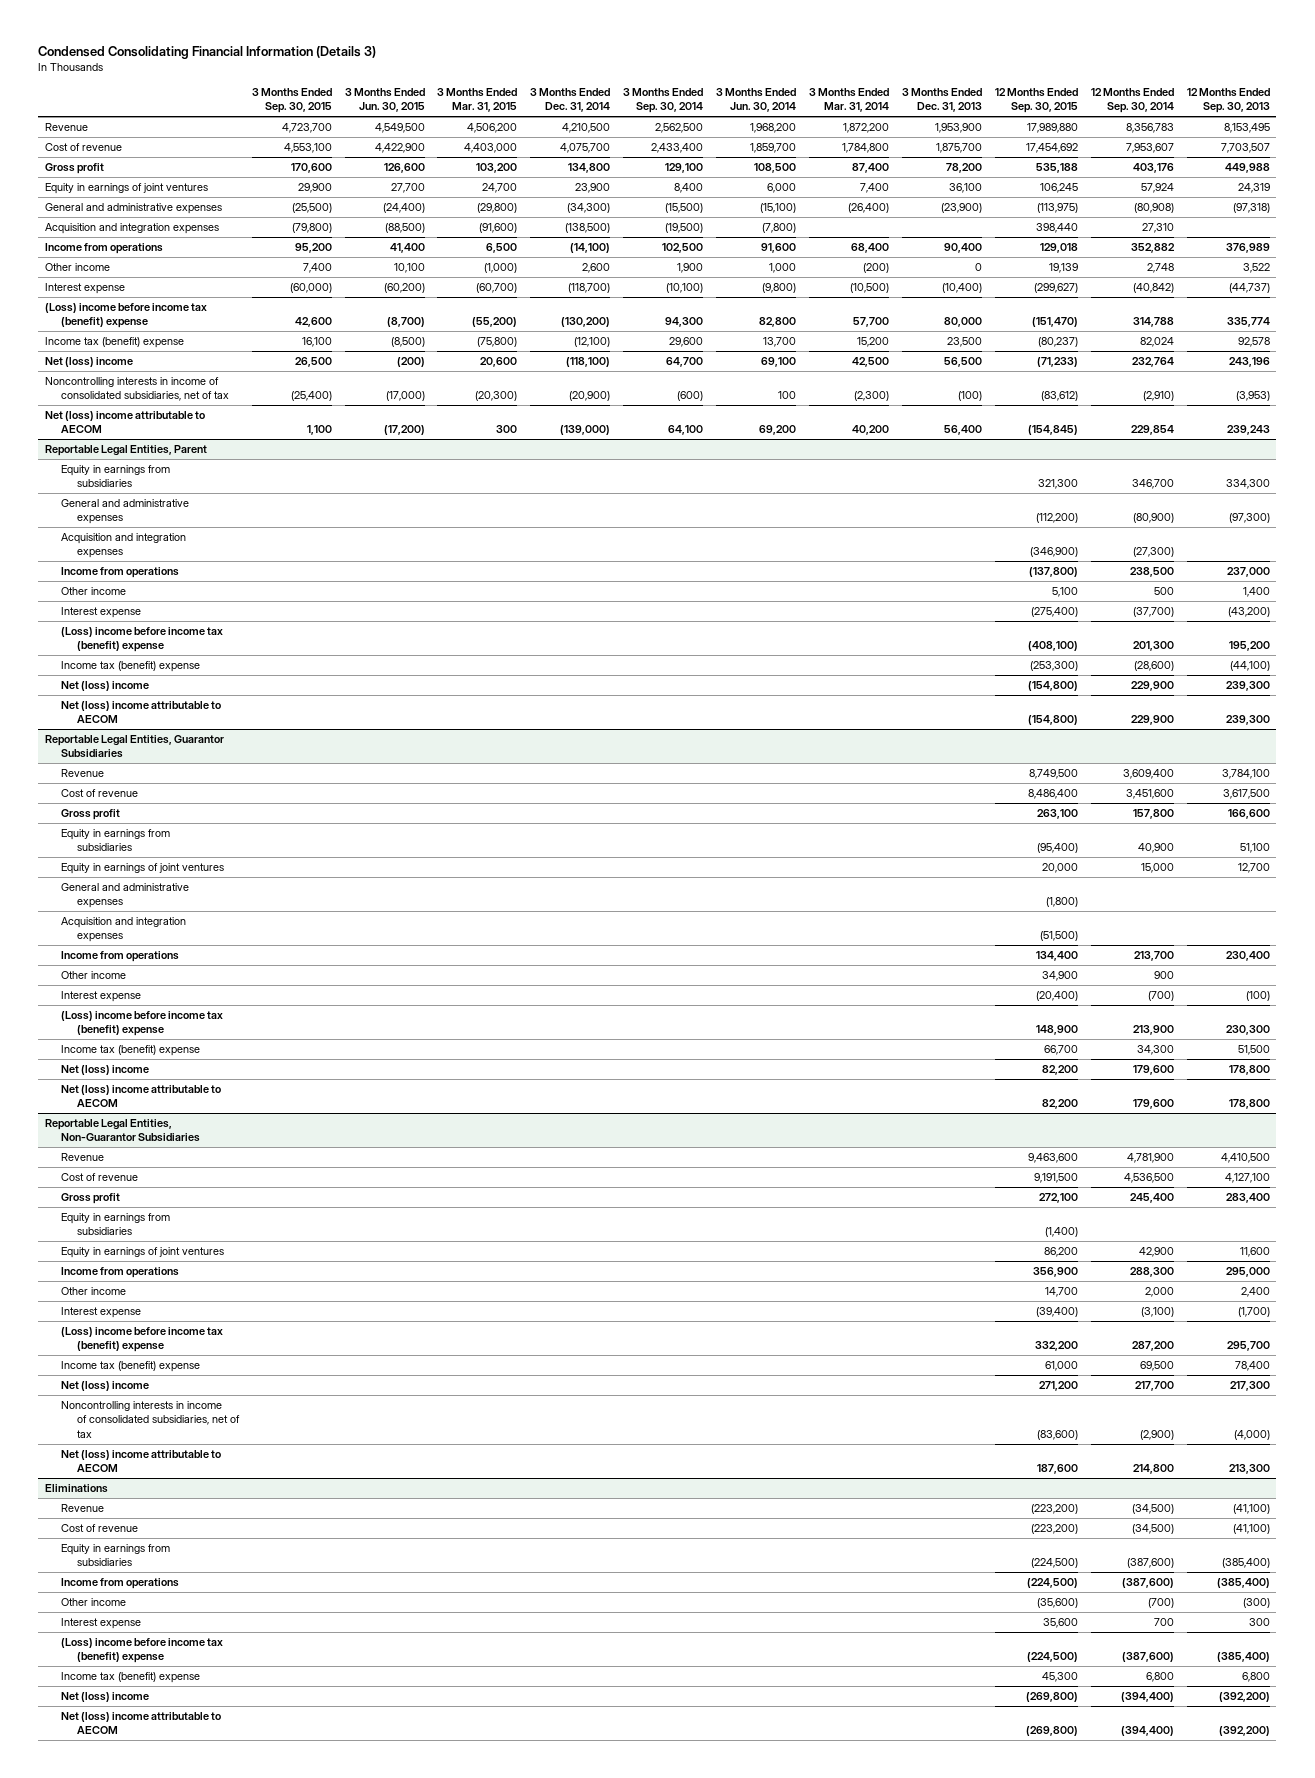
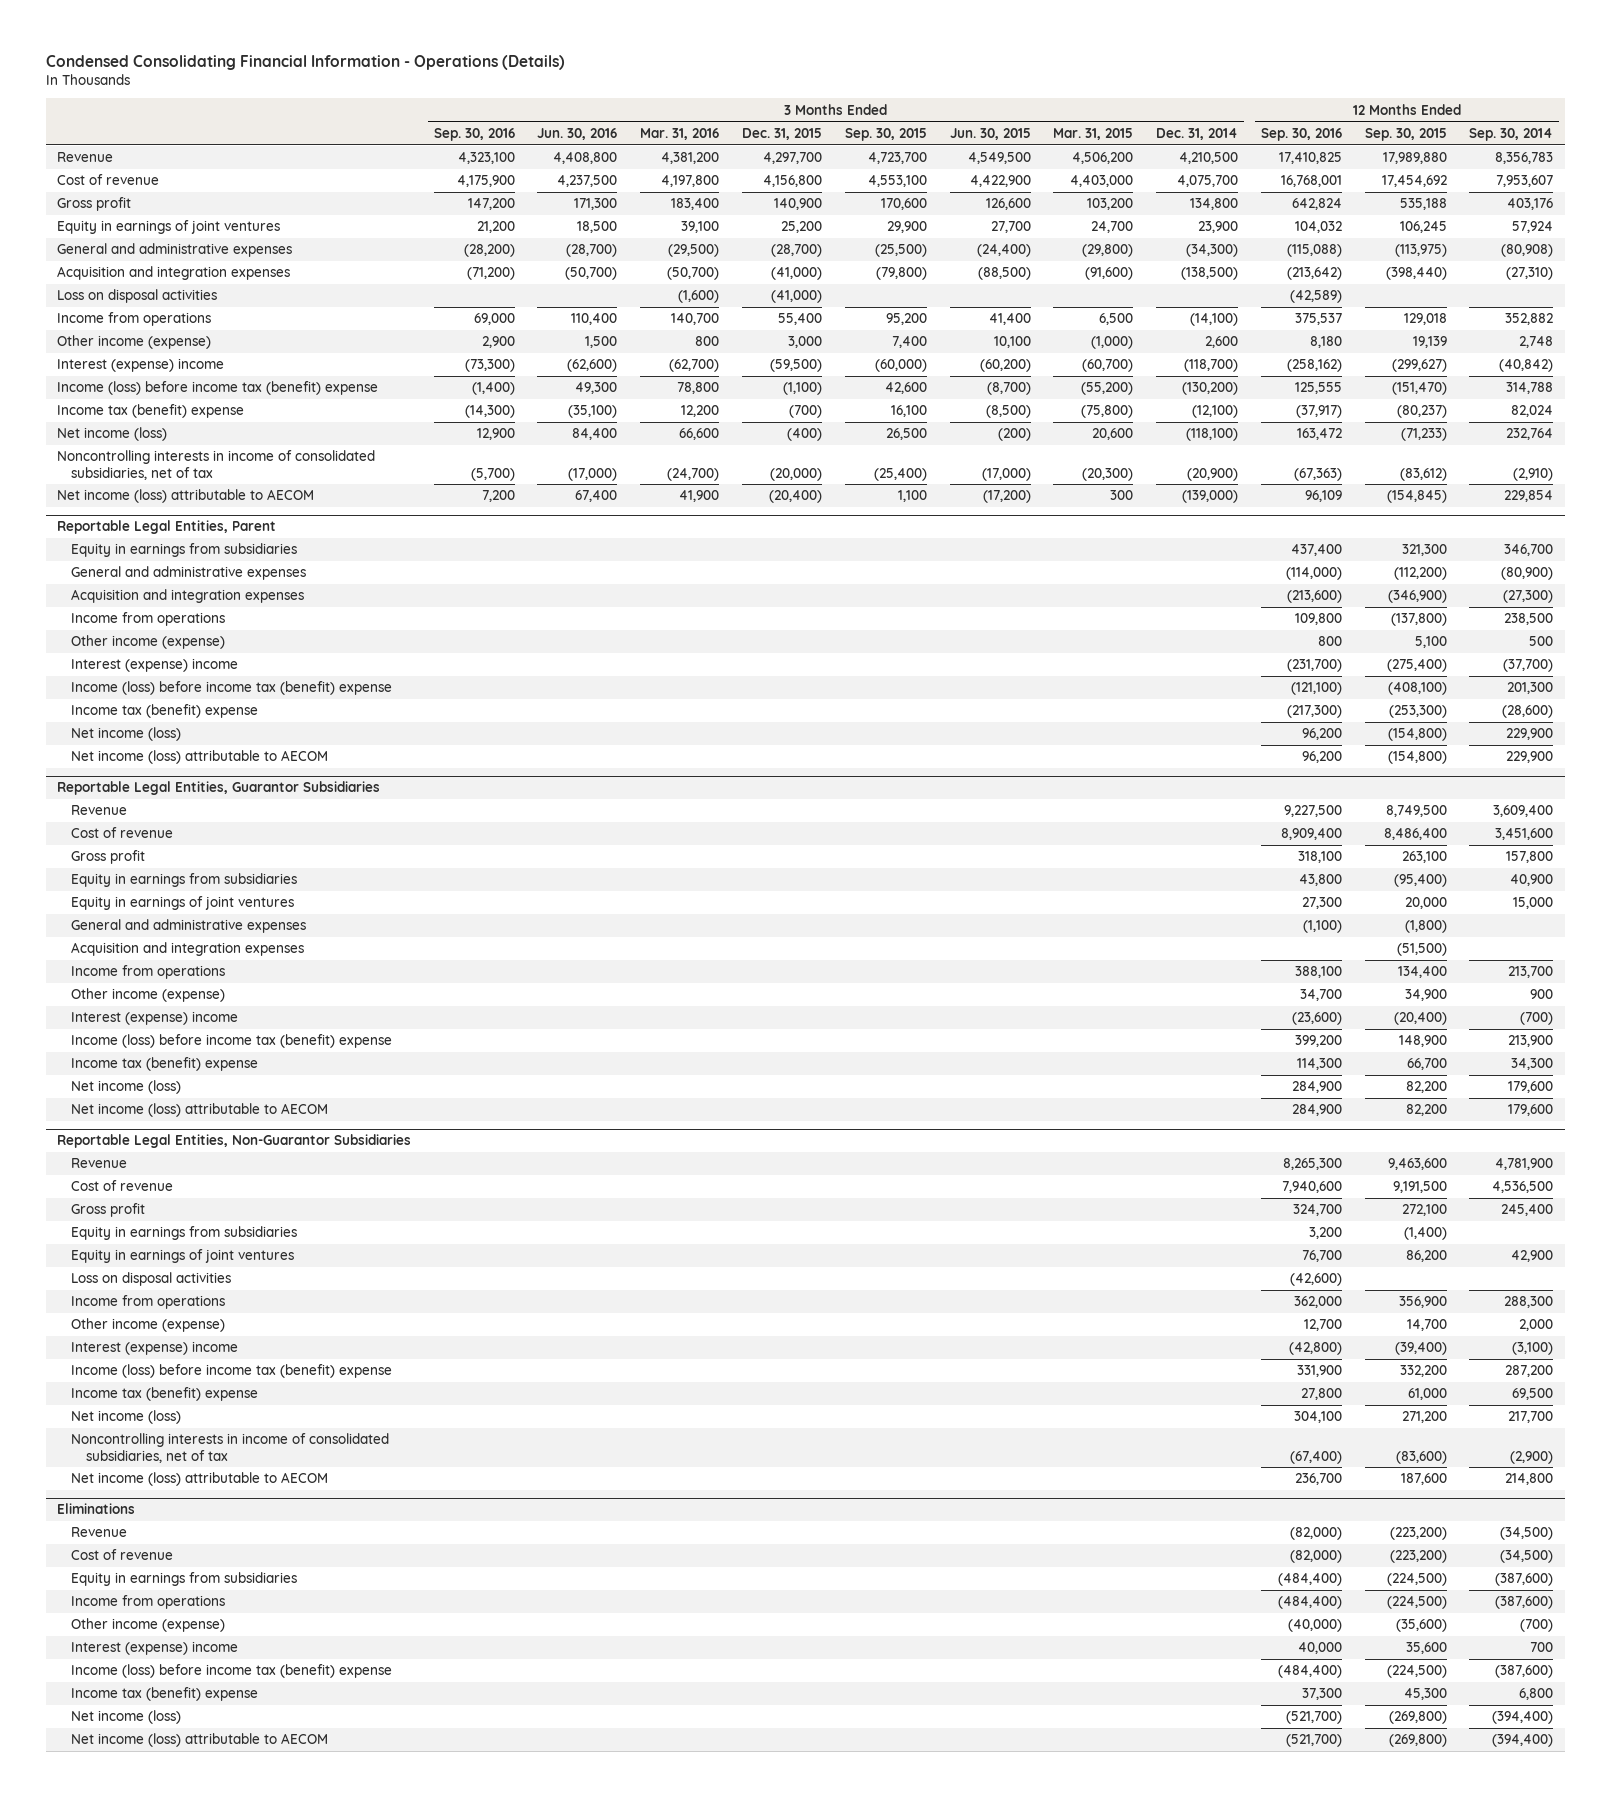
[38,45,377,59] Condensed Consolidating Financial Information (Details 3) -> [45,54,565,70] Condensed Consolidating Financial Information - Operations (Details)
[623,88,704,114] 3 Months Ended Sep. 30, 2014 -> none
[716,88,797,113] 3 Months Ended Jun. 30, 2014 -> none
[809,88,890,113] 3 Months Ended Mar. 31, 2014 -> none
[902,88,983,113] 3 Months Ended Dec. 31, 2013 -> none
[1186,88,1270,114] 12 Months Ended Sep. 30, 2013 -> none
none -> [433,127,515,141] Sep. 30, 2016
none -> [537,127,618,140] Jun. 30, 2016
none -> [640,127,720,140] Mar. 31, 2016
none -> [741,127,822,140] Dec. 31, 2015
none -> [1260,127,1342,141] Sep. 30, 2016
[1036,223,1079,234] 398,440 -> [1385,267,1447,281] (398,440)
[1141,223,1174,234] 27,310 -> [1506,267,1554,281] (27,310)
none -> [56,289,217,304] Loss on disposal activities
[44,263,110,272] Other income -> [56,335,211,350] Other income (expense)
[44,283,125,295] Interest expense -> [56,358,224,373] Interest (expense) income
[44,303,207,329] (Loss) income before income tax (benefit) expense -> [56,381,378,396] Income (loss) before income tax (benefit) expense
[44,357,133,368] Net (loss) income -> [56,427,167,442] Net income (loss)
[44,411,205,434] Net (loss) income attributable to AECOM -> [56,489,314,504] Net income (loss) attributable to AECOM
[60,587,126,596] Other income -> [71,635,226,650] Other income (expense)
[60,607,141,619] Interest expense -> [71,658,239,673] Interest (expense) income
[60,627,223,653] (Loss) income before income tax (benefit) expense -> [71,681,393,696] Income (loss) before income tax (benefit) expense
[60,681,149,692] Net (loss) income -> [71,727,182,742] Net income (loss)
[60,701,221,724] Net (loss) income attributable to AECOM -> [71,750,329,765] Net income (loss) attributable to AECOM
[60,971,126,980] Other income -> [71,988,226,1003] Other income (expense)
[60,991,141,1003] Interest expense -> [71,1011,239,1026] Interest (expense) income
[60,1011,223,1037] (Loss) income before income tax (benefit) expense -> [71,1034,393,1049] Income (loss) before income tax (benefit) expense
[60,1065,149,1076] Net (loss) income -> [71,1080,182,1095] Net income (loss)
[60,1085,221,1108] Net (loss) income attributable to AECOM -> [71,1103,329,1118] Net income (loss) attributable to AECOM
none -> [71,1272,232,1287] Loss on disposal activities
[60,1287,126,1296] Other income -> [71,1318,226,1333] Other income (expense)
[60,1307,141,1319] Interest expense -> [71,1341,239,1356] Interest (expense) income
[60,1327,223,1353] (Loss) income before income tax (benefit) expense -> [71,1364,393,1379] Income (loss) before income tax (benefit) expense
[60,1381,149,1392] Net (loss) income -> [71,1410,182,1425] Net income (loss)
[60,1450,221,1473] Net (loss) income attributable to AECOM -> [71,1472,329,1487] Net income (loss) attributable to AECOM
[60,1598,126,1607] Other income -> [71,1618,226,1633] Other income (expense)
[60,1618,141,1630] Interest expense -> [71,1641,239,1656] Interest (expense) income
[60,1638,223,1664] (Loss) income before income tax (benefit) expense -> [71,1664,393,1679] Income (loss) before income tax (benefit) expense
[60,1692,149,1703] Net (loss) income -> [71,1710,182,1725] Net income (loss)
[60,1712,221,1735] Net (loss) income attributable to AECOM -> [71,1733,329,1748] Net income (loss) attributable to AECOM

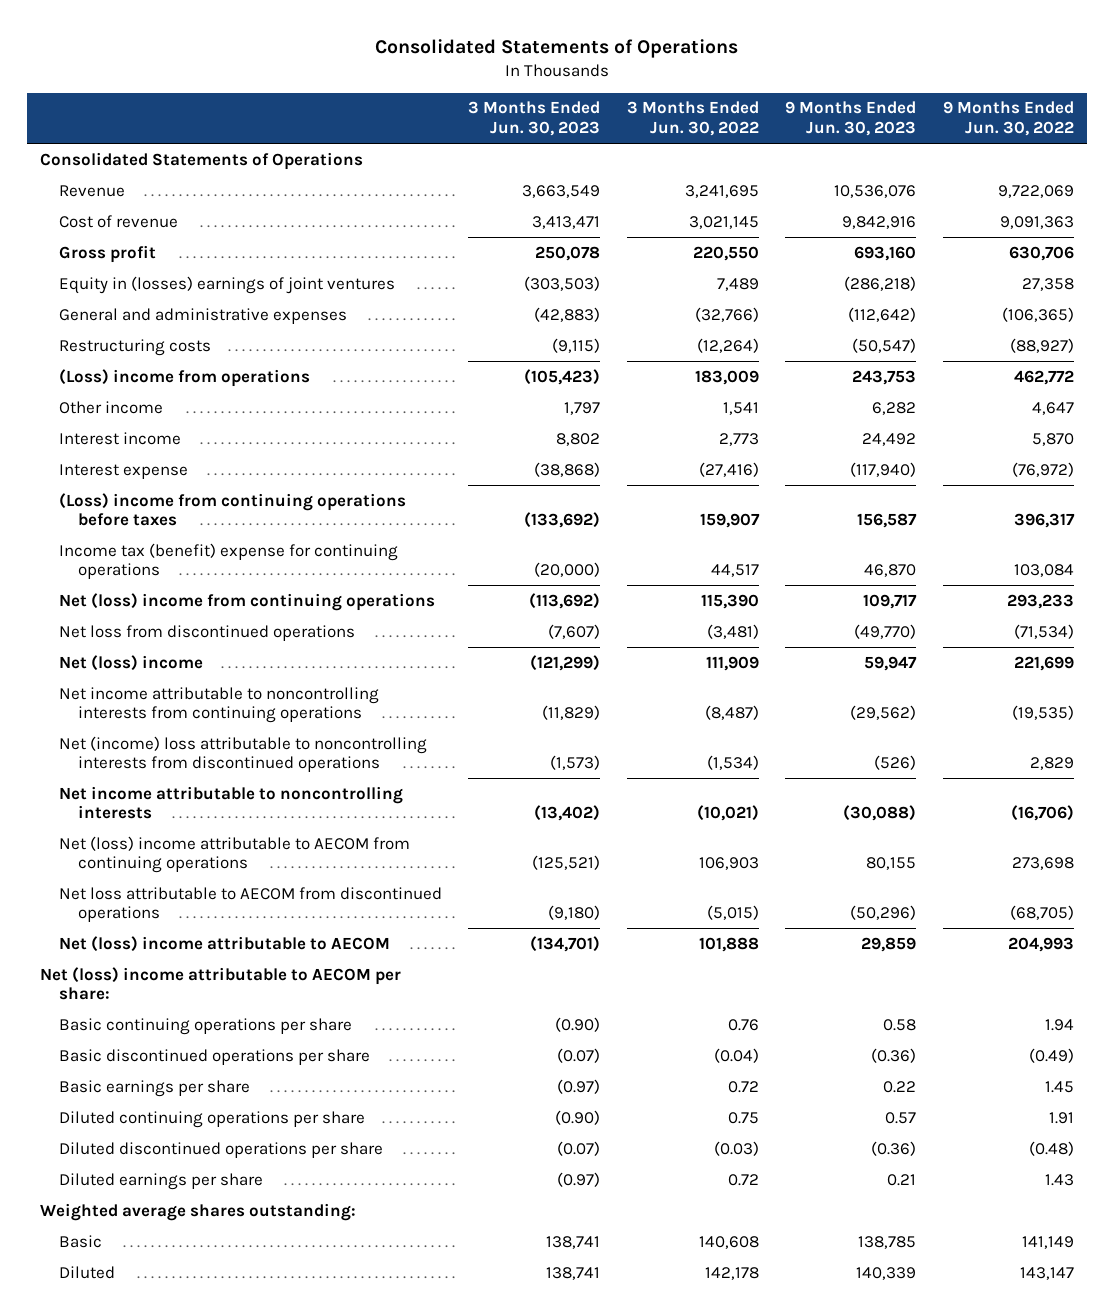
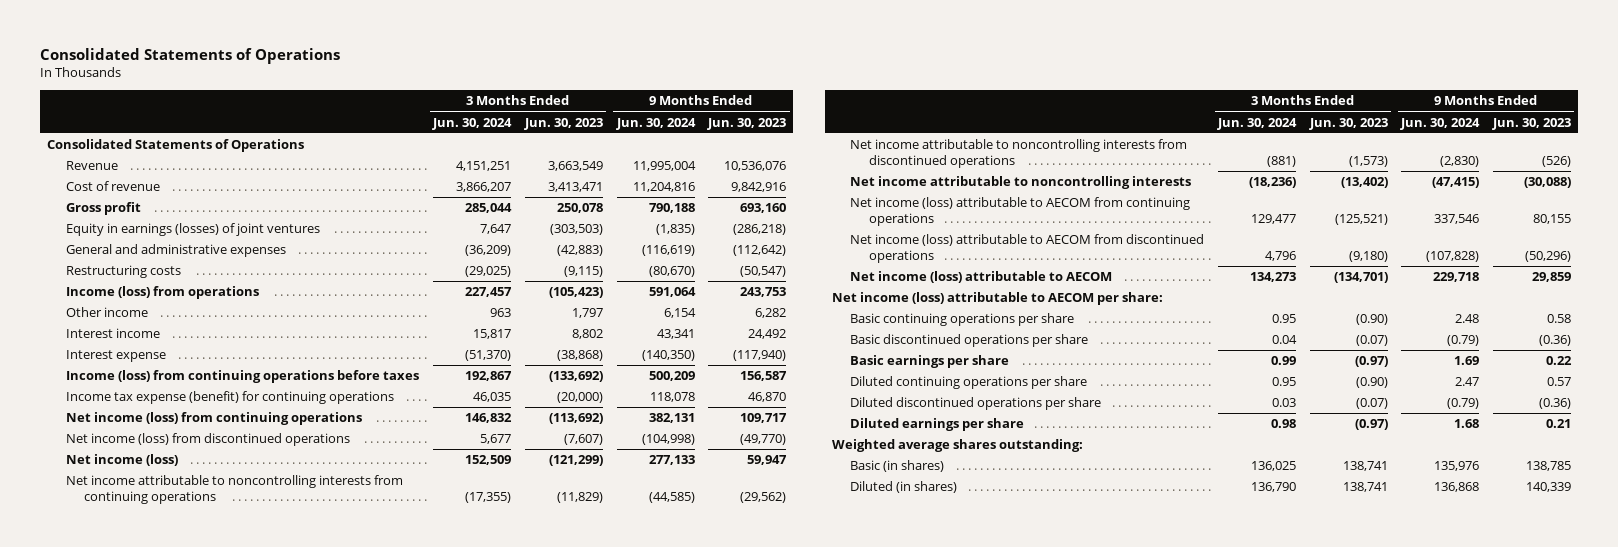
[626,101,759,137] 3 Months Ended Jun. 30, 2022 -> none
[942,101,1074,137] 9 Months Ended Jun. 30, 2022 -> none
none -> [432,117,513,130] Jun. 30, 2024
none -> [615,117,696,130] Jun. 30, 2024
[59,275,396,294] Equity in (losses) earnings of joint ventures -> [65,223,320,237] Equity in earnings (losses) of joint ventures
[59,368,311,387] (Loss) income from operations -> [65,286,259,300] Income (loss) from operations
[59,492,407,527] (Loss) income from continuing operations before taxes -> [65,370,419,384] Income (loss) from continuing operations before taxes
[59,542,399,580] Income tax (benefit) expense for continuing operations -> [65,391,394,405] Income tax expense (benefit) for continuing operations
[59,592,436,611] Net (loss) income from continuing operations -> [65,412,362,426] Net income (loss) from continuing operations
[59,624,356,641] Net loss from discontinued operations -> [65,433,350,447] Net income (loss) from discontinued operations
[59,654,204,671] Net (loss) income -> [65,454,178,467] Net income (loss)
[59,735,428,773] Net (income) loss attributable to noncontrolling interests from discontinued operations -> [850,139,1188,169] Net income attributable to noncontrolling interests from discontinued operations
[59,835,411,874] Net (loss) income attributable to AECOM from continuing operations -> [850,197,1191,227] Net income (loss) attributable to AECOM from continuing operations
[59,886,443,923] Net loss attributable to AECOM from discontinued operations -> [850,234,1205,264] Net income (loss) attributable to AECOM from discontinued operations
[59,935,391,952] Net (loss) income attributable to AECOM -> [850,271,1113,284] Net income (loss) attributable to AECOM
[39,966,401,1001] Net (loss) income attributable to AECOM per share: -> [831,292,1163,306] Net income (loss) attributable to AECOM per share:
[59,1234,103,1248] Basic -> [850,460,945,473] Basic (in shares)
[59,1265,116,1279] Diluted -> [850,481,958,494] Diluted (in shares)

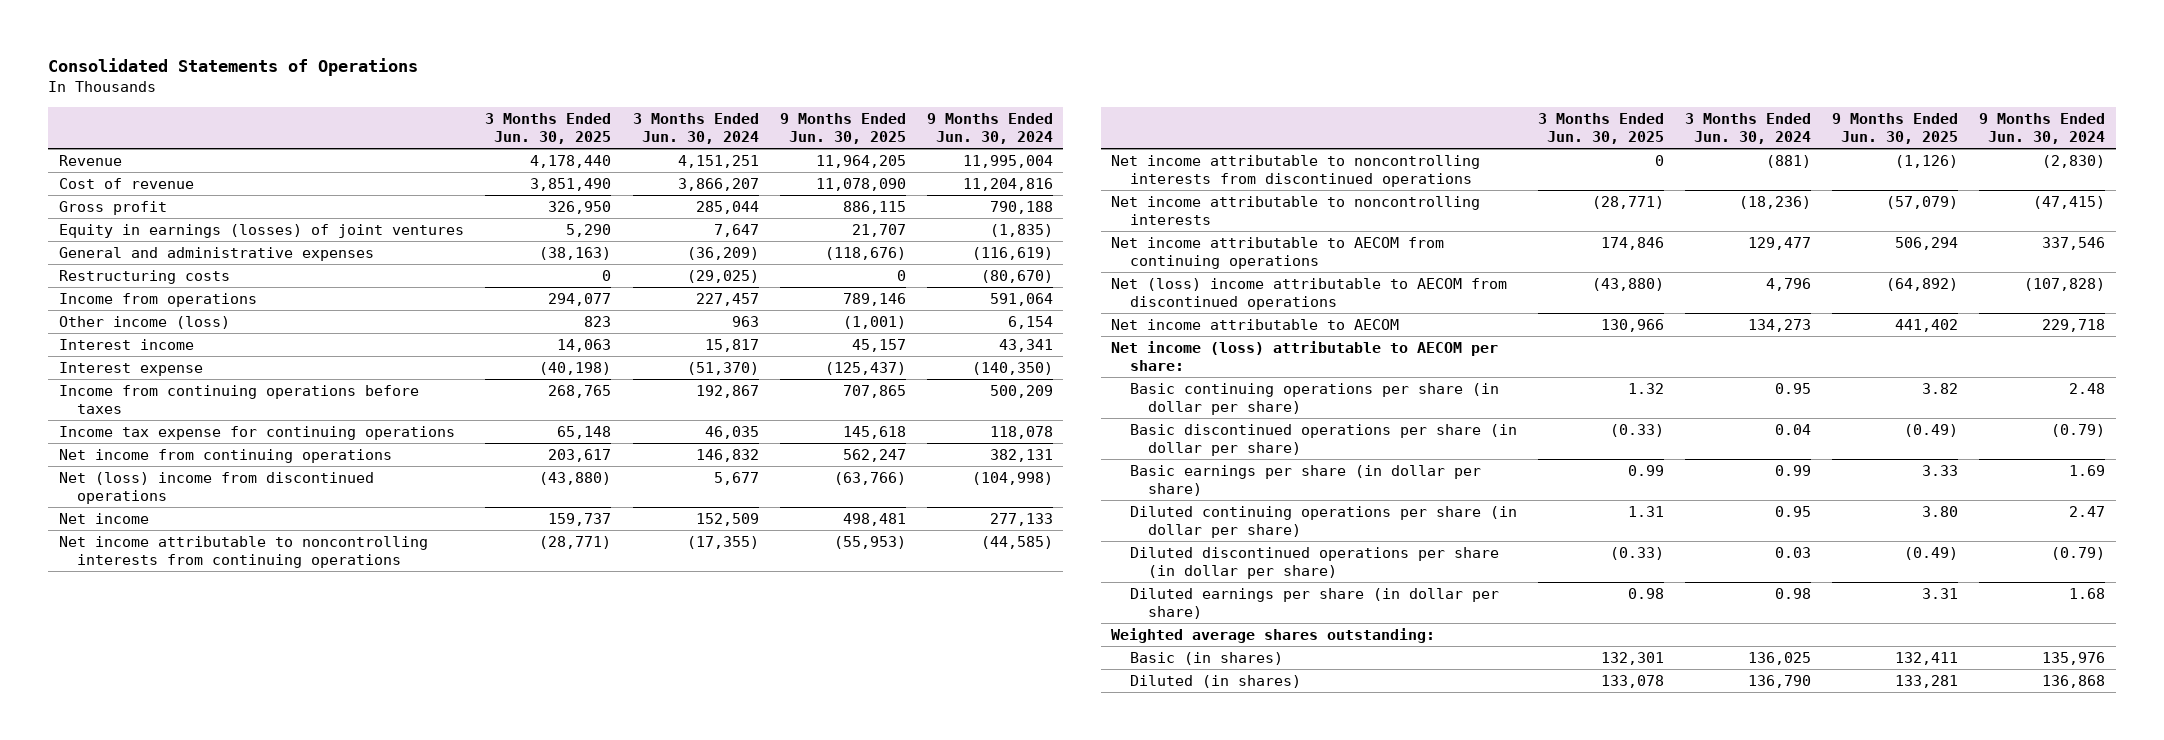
[524,117,604,130] Jun. 30, 2023 -> none
[707,117,787,130] Jun. 30, 2023 -> none
none -> [485,112,612,145] 3 Months Ended Jun. 30, 2025
none -> [779,112,906,145] 9 Months Ended Jun. 30, 2025
[47,139,305,153] Consolidated Statements of Operations -> none
[65,286,259,300] Income (loss) from operations -> [58,292,257,307] Income from operations
[65,307,148,318] Other income -> [58,315,230,329] Other income (loss)
[65,370,419,384] Income (loss) from continuing operations before taxes -> [58,384,419,415] Income from continuing operations before taxes
[65,391,394,405] Income tax expense (benefit) for continuing operations -> [58,425,455,440] Income tax expense for continuing operations
[65,412,362,426] Net income (loss) from continuing operations -> [58,448,392,463] Net income from continuing operations
[65,433,350,447] Net income (loss) from discontinued operations -> [58,471,374,505] Net (loss) income from discontinued operations
[65,454,178,467] Net income (loss) -> [58,512,149,524] Net income
[850,197,1191,227] Net income (loss) attributable to AECOM from continuing operations -> [1111,236,1445,270] Net income attributable to AECOM from continuing operations
[850,234,1205,264] Net income (loss) attributable to AECOM from discontinued operations -> [1111,277,1508,311] Net (loss) income attributable to AECOM from discontinued operations
[850,271,1113,284] Net income (loss) attributable to AECOM -> [1111,318,1400,330] Net income attributable to AECOM
[850,313,1075,327] Basic continuing operations per share -> [1129,382,1499,416] Basic continuing operations per share (in dollar per share)
[850,334,1089,348] Basic discontinued operations per share -> [1129,423,1517,457] Basic discontinued operations per share (in dollar per share)
[850,355,1010,369] Basic earnings per share -> [1129,464,1481,497] Basic earnings per share (in dollar per share)
[850,376,1088,390] Diluted continuing operations per share -> [1129,505,1517,539] Diluted continuing operations per share (in dollar per share)
[850,397,1102,411] Diluted discontinued operations per share -> [1129,546,1499,580] Diluted discontinued operations per share (in dollar per share)
[850,418,1025,432] Diluted earnings per share -> [1129,587,1499,620] Diluted earnings per share (in dollar per share)

